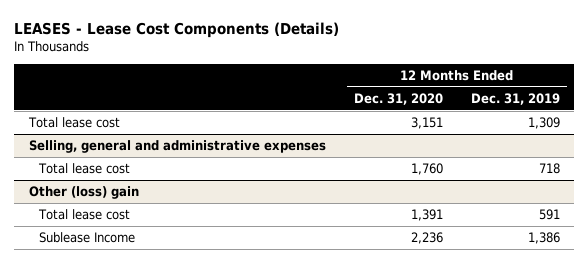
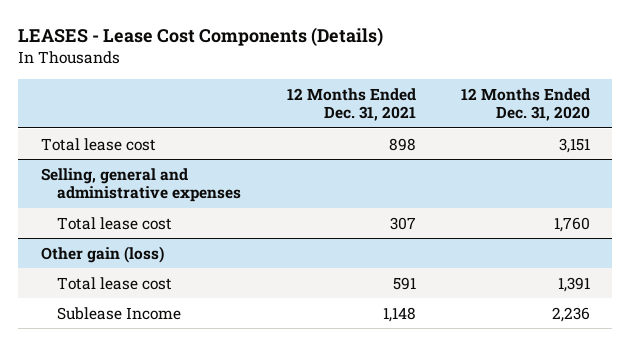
[470,92,560,105] Dec. 31, 2019 -> none
none -> [286,87,416,122] 12 Months Ended Dec. 31, 2021
[28,186,139,200] Other (loss) gain -> [40,245,164,263] Other gain (loss)

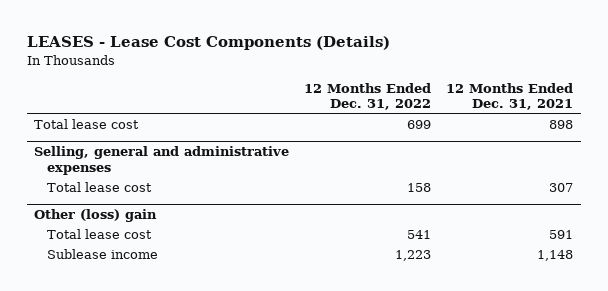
[460,87,590,122] 12 Months Ended Dec. 31, 2020 -> none
none -> [304,82,432,111] 12 Months Ended Dec. 31, 2022
[40,245,164,263] Other gain (loss) -> [34,209,158,223] Other (loss) gain
[57,306,182,320] Sublease Income -> [47,248,159,259] Sublease income

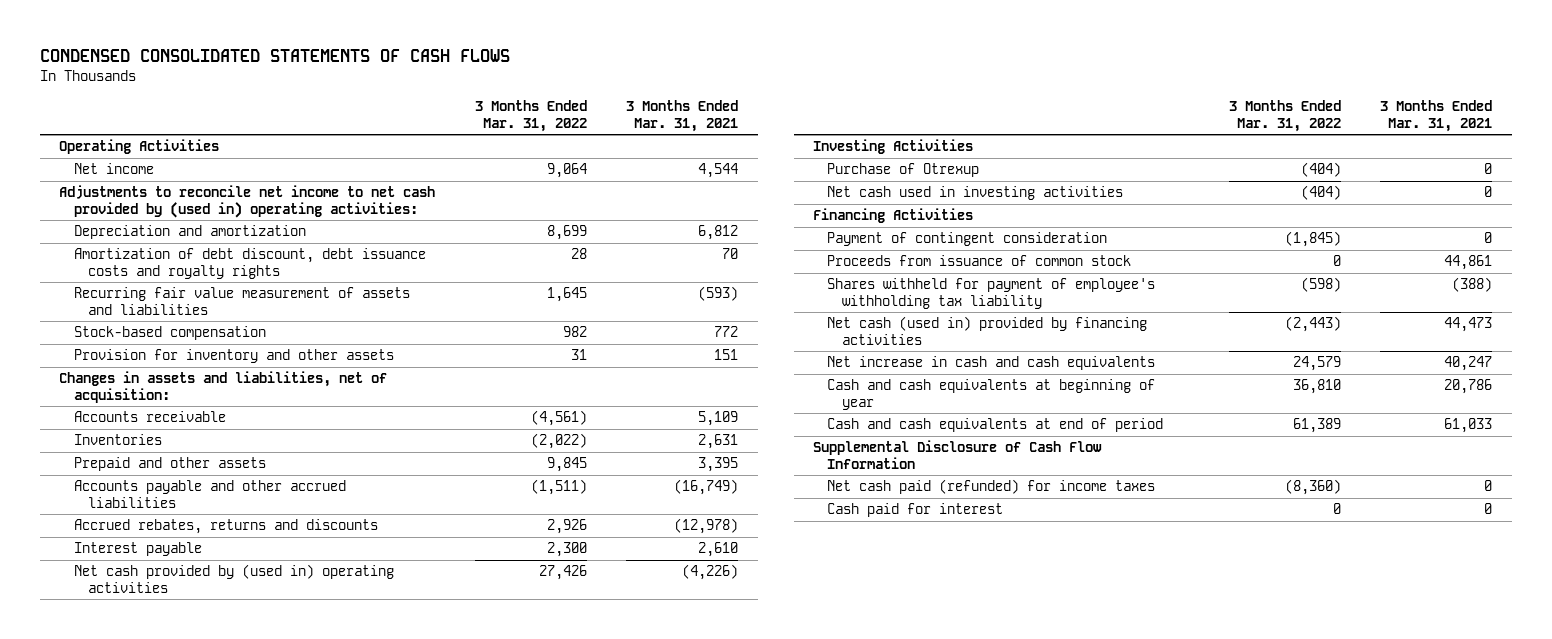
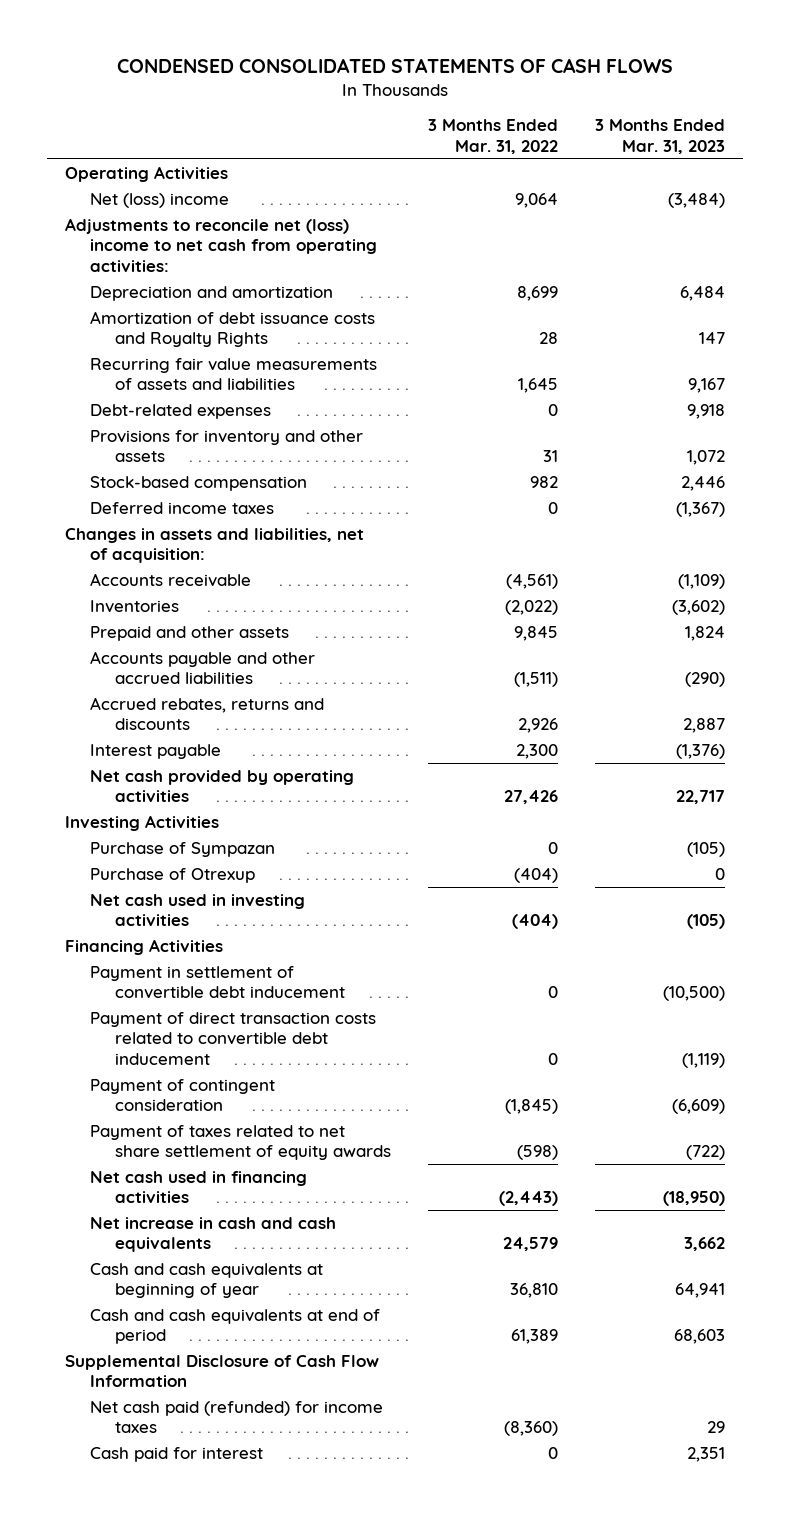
[626,100,739,132] 3 Months Ended Mar. 31, 2021 -> none
none -> [594,119,725,154] 3 Months Ended Mar. 31, 2023
[73,163,154,175] Net income -> [90,192,230,208] Net (loss) income
[59,185,436,218] Adjustments to reconcile net income to net cash provided by (used in) operating activities: -> [65,217,378,272] Adjustments to reconcile net (loss) income to net cash from operating activities:
[73,248,426,279] Amortization of debt discount, debt issuance costs and royalty rights -> [90,310,376,348] Amortization of debt issuance costs and Royalty Rights
[73,287,410,315] Recurring fair value measurement of assets and liabilities -> [90,357,378,391] Recurring fair value measurements of assets and liabilities
none -> [90,403,272,419] Debt-related expenses
none -> [90,429,364,463] Provisions for inventory and other assets
[73,349,394,364] Provision for inventory and other assets -> none
none -> [90,501,275,514] Deferred income taxes
[73,564,394,593] Net cash provided by (used in) operating activities -> [90,769,355,803] Net cash provided by operating activities
none -> [90,841,276,857] Purchase of Sympazan
none -> [90,965,345,1000] Payment in settlement of convertible debt inducement
none -> [90,1011,377,1065] Payment of direct transaction costs related to convertible debt inducement
[827,255,1132,267] Proceeds from issuance of common stock -> none
[827,278,1156,309] Shares withheld for payment of employee's withholding tax liability -> [90,1124,391,1161] Payment of taxes related to net share settlement of equity awards
[827,316,1148,345] Net cash (used in) provided by financing activities -> [90,1170,308,1204] Net cash used in financing activities

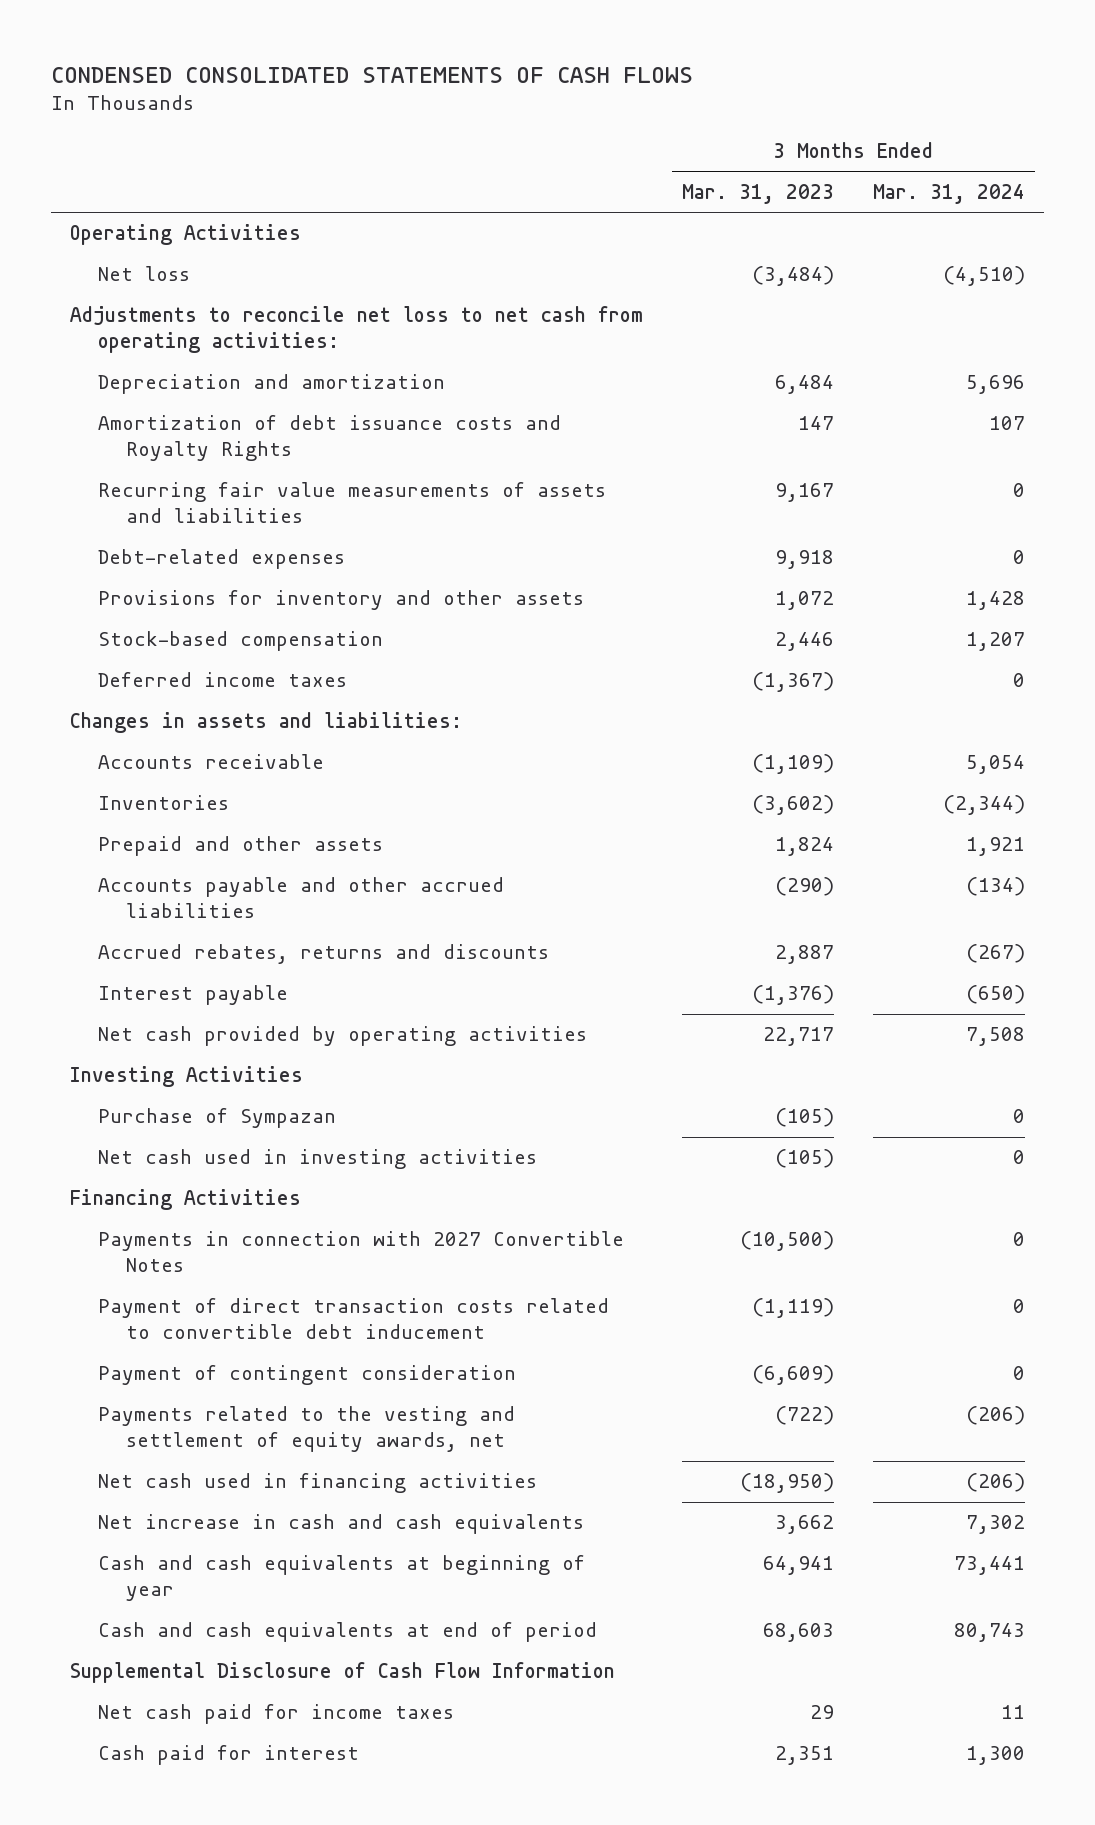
[427,119,558,154] 3 Months Ended Mar. 31, 2022 -> none
none -> [872,183,1025,204] Mar. 31, 2024
[90,192,230,208] Net (loss) income -> [97,266,190,282] Net loss
[65,217,378,272] Adjustments to reconcile net (loss) income to net cash from operating activities: -> [70,306,644,354] Adjustments to reconcile net loss to net cash from operating activities:
[65,527,365,564] Changes in assets and liabilities, net of acquisition: -> [70,712,463,734] Changes in assets and liabilities:
[90,867,256,883] Purchase of Otrexup -> none
[90,965,345,1000] Payment in settlement of convertible debt inducement -> none
none -> [97,1231,624,1273] Payments in connection with 2027 Convertible Notes
[90,1124,391,1161] Payment of taxes related to net share settlement of equity awards -> [97,1406,515,1453] Payments related to the vesting and settlement of equity awards, net
[90,1400,384,1434] Net cash paid (refunded) for income taxes -> [97,1704,454,1725] Net cash paid for income taxes

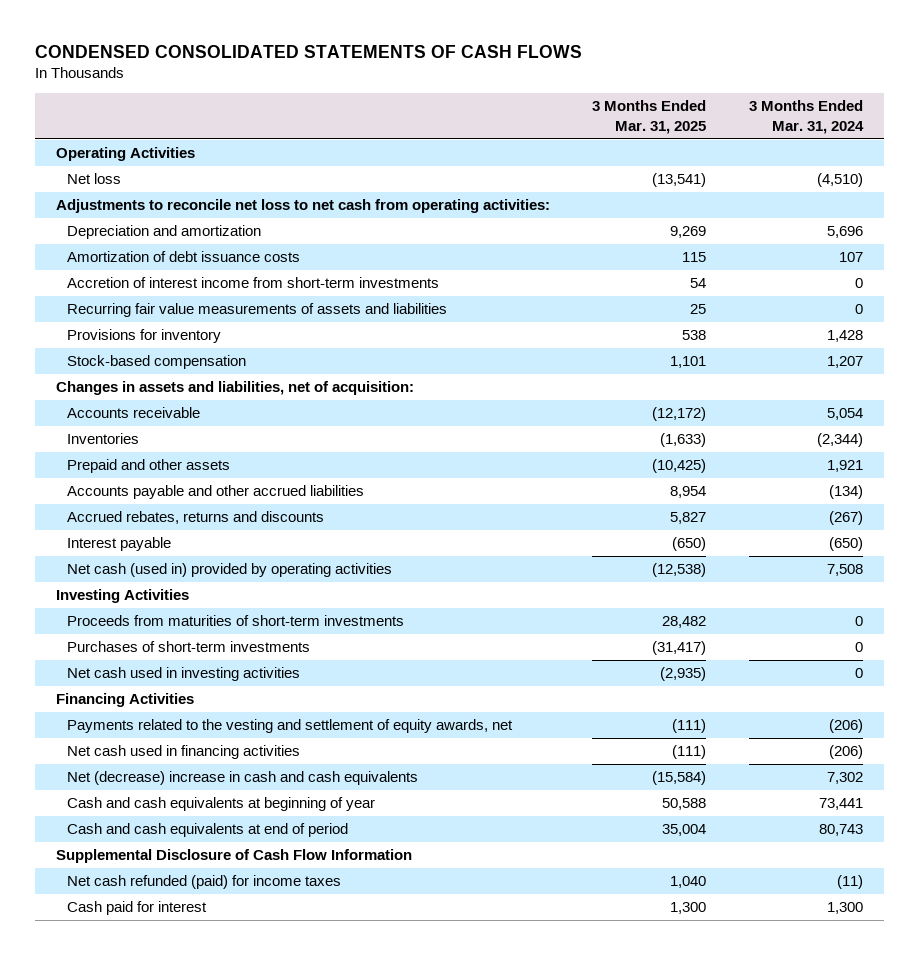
[682,183,835,204] Mar. 31, 2023 -> none
none -> [592,100,707,134] 3 Months Ended Mar. 31, 2025
[97,415,561,462] Amortization of debt issuance costs and Royalty Rights -> [67,251,301,263] Amortization of debt issuance costs
none -> [67,277,440,289] Accretion of interest income from short-term investments
[97,549,345,570] Debt-related expenses -> none
[97,590,584,611] Provisions for inventory and other assets -> [67,329,222,344] Provisions for inventory
[97,672,347,688] Deferred income taxes -> none
[70,712,463,734] Changes in assets and liabilities: -> [55,381,414,396] Changes in assets and liabilities, net of acquisition:
[97,1026,587,1047] Net cash provided by operating activities -> [67,563,393,578] Net cash (used in) provided by operating activities
[97,1108,336,1129] Purchase of Sympazan -> none
none -> [67,615,405,627] Proceeds from maturities of short-term investments
none -> [67,641,311,653] Purchases of short-term investments
[97,1231,624,1273] Payments in connection with 2027 Convertible Notes -> none
[97,1298,609,1340] Payment of direct transaction costs related to convertible debt inducement -> none
[97,1365,516,1386] Payment of contingent consideration -> none
[97,1514,584,1535] Net increase in cash and cash equivalents -> [67,771,419,786] Net (decrease) increase in cash and cash equivalents
[97,1704,454,1725] Net cash paid for income taxes -> [67,875,342,890] Net cash refunded (paid) for income taxes
[1000,1705,1025,1720] 11 -> [836,875,863,890] (11)

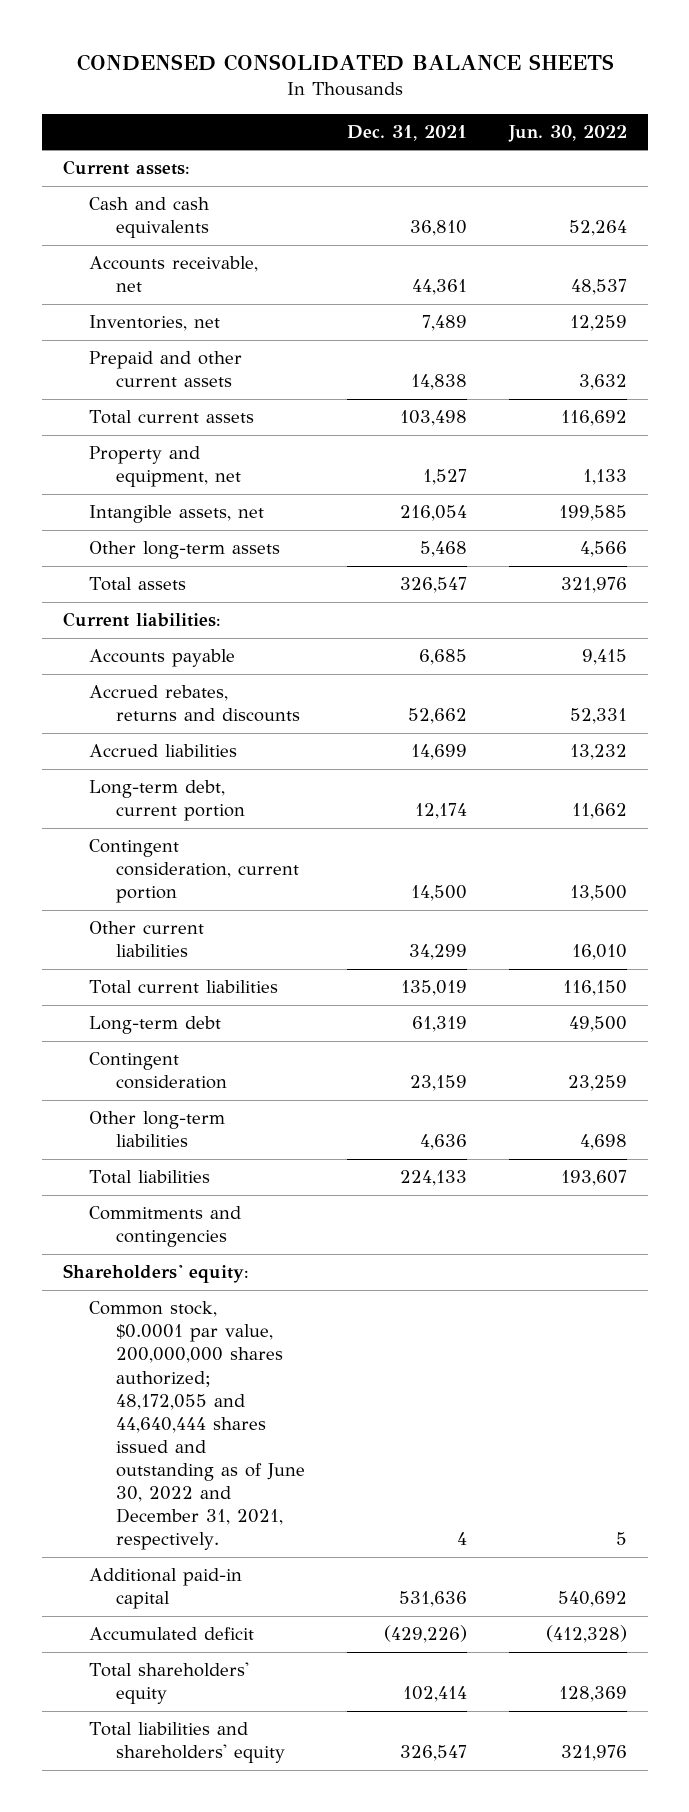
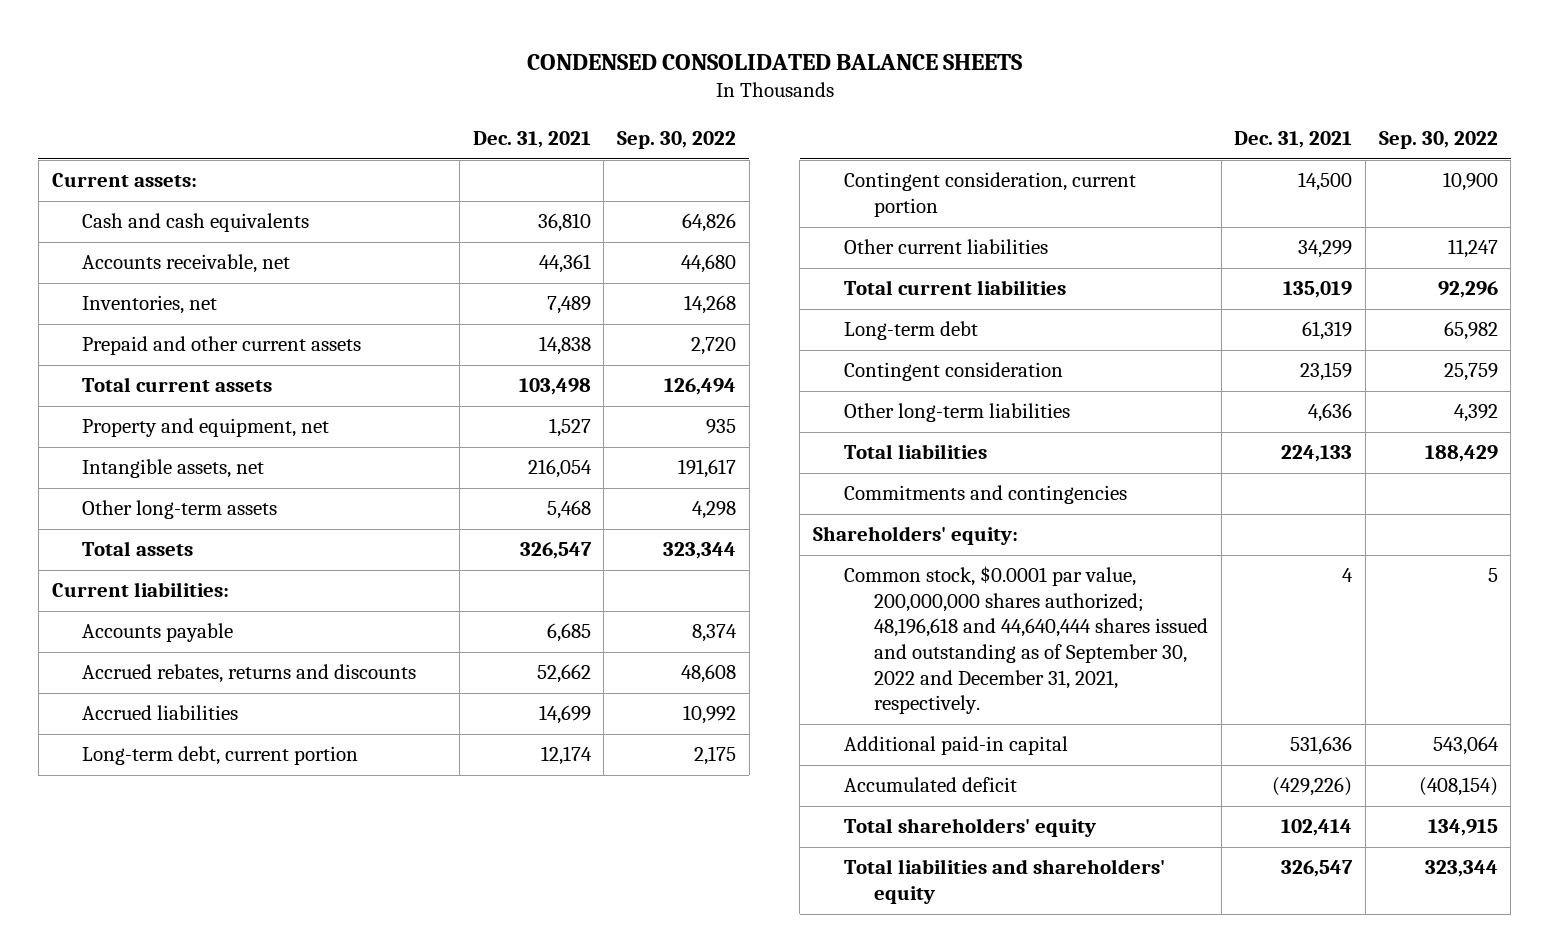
[507,124,627,142] Jun. 30, 2022 -> none
none -> [617,130,737,149] Sep. 30, 2022
[89,1301,306,1551] Common stock, $0.0001 par value, 200,000,000 shares authorized; 48,172,055 and 44,640,444 shares issued and outstanding as of June 30, 2022 and December 31, 2021, respectively. -> [843,566,1208,715] Common stock, $0.0001 par value, 200,000,000 shares authorized; 48,196,618 and 44,640,444 shares issued and outstanding as of September 30, 2022 and December 31, 2021, respectively.

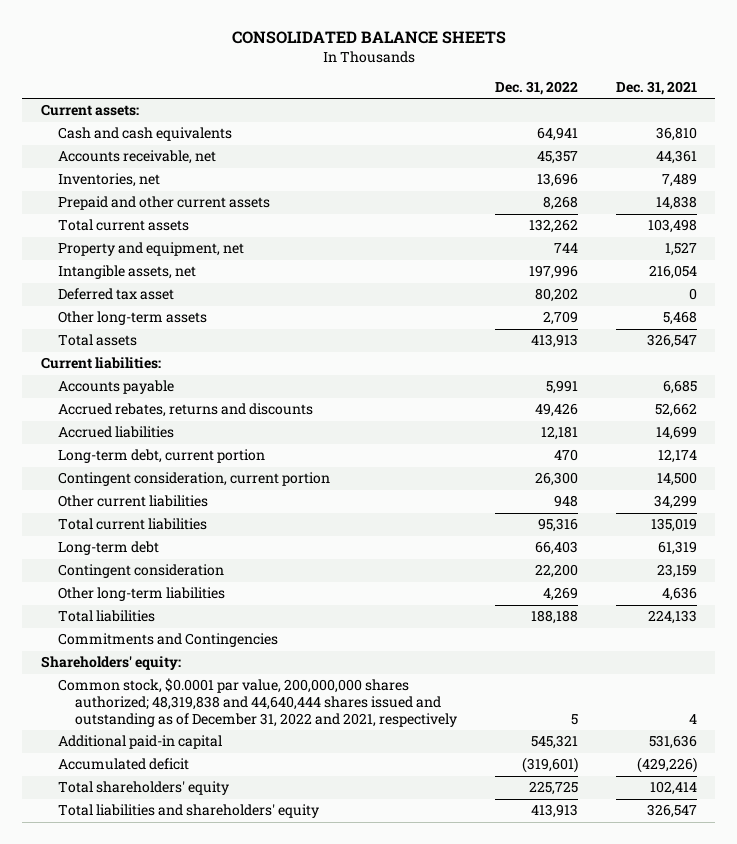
[526,53,1022,70] CONDENSED CONSOLIDATED BALANCE SHEETS -> [231,31,506,45] CONSOLIDATED BALANCE SHEETS
[617,130,737,149] Sep. 30, 2022 -> none
none -> [495,81,579,96] Dec. 31, 2022
none -> [58,288,175,301] Deferred tax asset
[843,485,1127,505] Commitments and contingencies -> [58,633,279,648] Commitments and Contingencies
[843,566,1208,715] Common stock, $0.0001 par value, 200,000,000 shares authorized; 48,196,618 and 44,640,444 shares issued and outstanding as of September 30, 2022 and December 31, 2021, respectively. -> [58,678,458,728] Common stock, $0.0001 par value, 200,000,000 shares authorized; 48,319,838 and 44,640,444 shares issued and outstanding as of December 31, 2022 and 2021, respectively

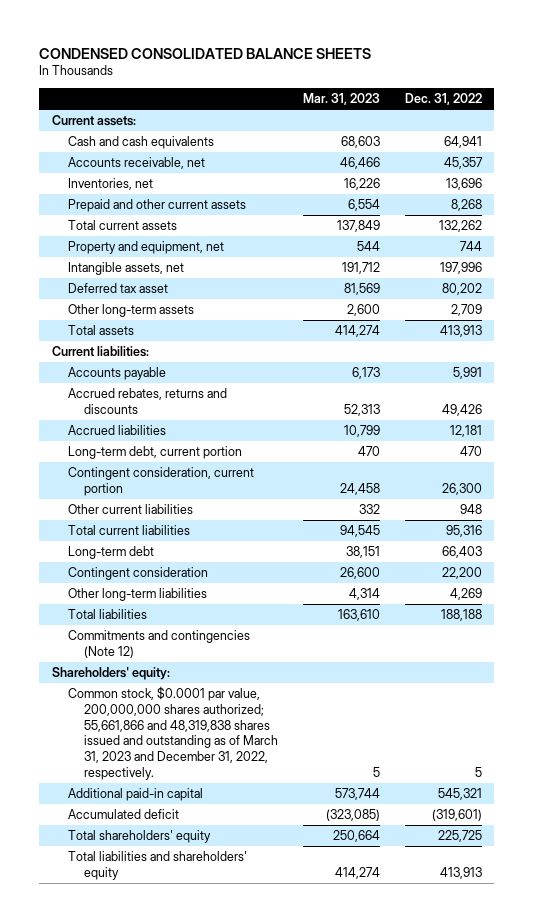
[231,31,506,45] CONSOLIDATED BALANCE SHEETS -> [39,47,372,59] CONDENSED CONSOLIDATED BALANCE SHEETS
[615,81,697,96] Dec. 31, 2021 -> none
none -> [303,93,381,106] Mar. 31, 2023
[58,633,279,648] Commitments and Contingencies -> [68,630,251,658] Commitments and contingencies (Note 12)
[58,678,458,728] Common stock, $0.0001 par value, 200,000,000 shares authorized; 48,319,838 and 44,640,444 shares issued and outstanding as of December 31, 2022 and 2021, respectively -> [68,686,279,780] Common stock, $0.0001 par value, 200,000,000 shares authorized; 55,661,866 and 48,319,838 shares issued and outstanding as of March 31, 2023 and December 31, 2022, respectively.

